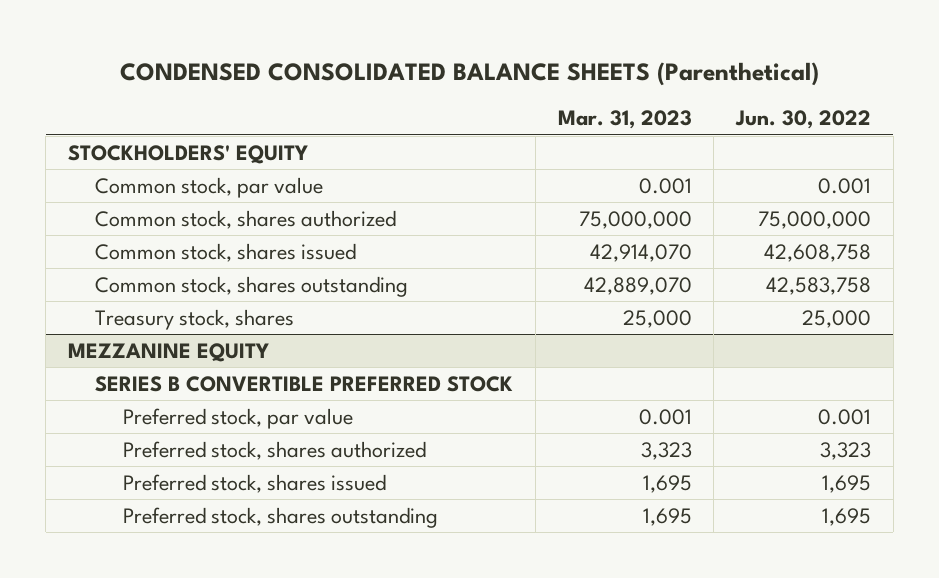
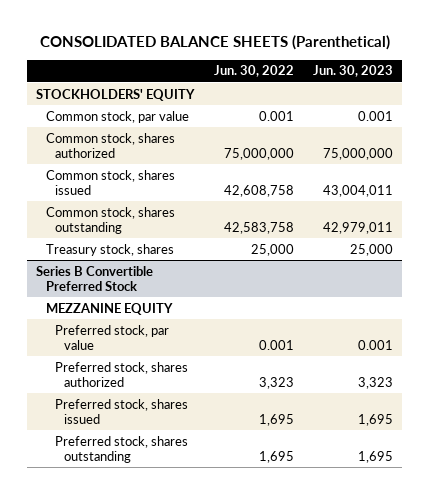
[119,61,819,86] CONDENSED CONSOLIDATED BALANCE SHEETS (Parenthetical) -> [39,34,390,50] CONSOLIDATED BALANCE SHEETS (Parenthetical)
[557,110,692,130] Mar. 31, 2023 -> none
none -> [312,65,393,78] Jun. 30, 2023
[67,342,269,362] MEZZANINE EQUITY -> [36,265,154,291] Series B Convertible Preferred Stock
[95,375,514,392] SERIES B CONVERTIBLE PREFERRED STOCK -> [45,302,173,315] MEZZANINE EQUITY

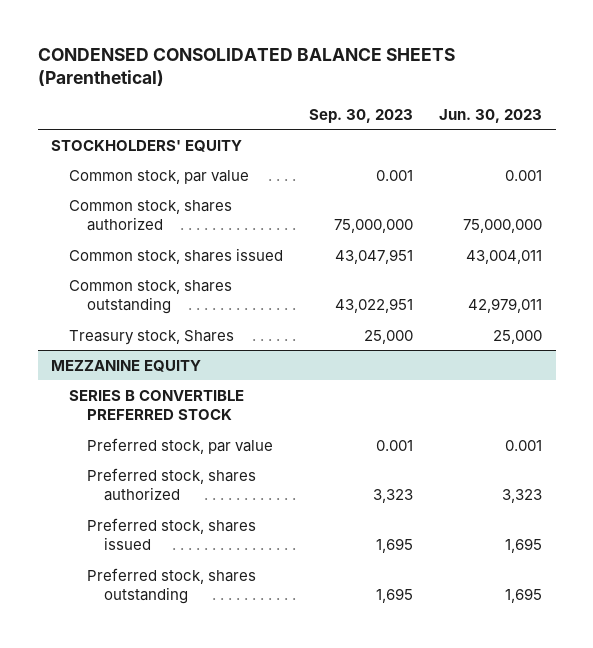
[39,34,390,50] CONSOLIDATED BALANCE SHEETS (Parenthetical) -> [37,48,455,87] CONDENSED CONSOLIDATED BALANCE SHEETS (Parenthetical)
[213,65,294,78] Jun. 30, 2022 -> none
none -> [309,108,414,123] Sep. 30, 2023
[45,243,174,256] Treasury stock, shares -> [68,329,234,345] Treasury stock, Shares
[36,265,154,291] Series B Convertible Preferred Stock -> [50,359,201,372] MEZZANINE EQUITY
[45,302,173,315] MEZZANINE EQUITY -> [68,389,244,421] SERIES B CONVERTIBLE PREFERRED STOCK

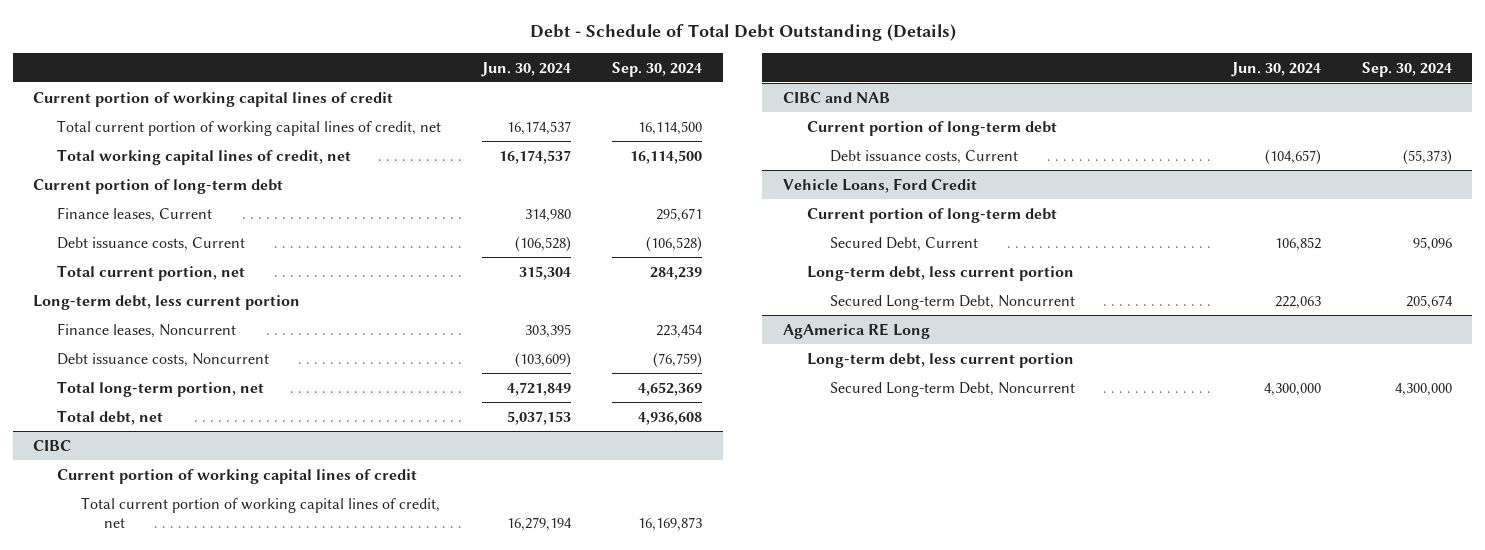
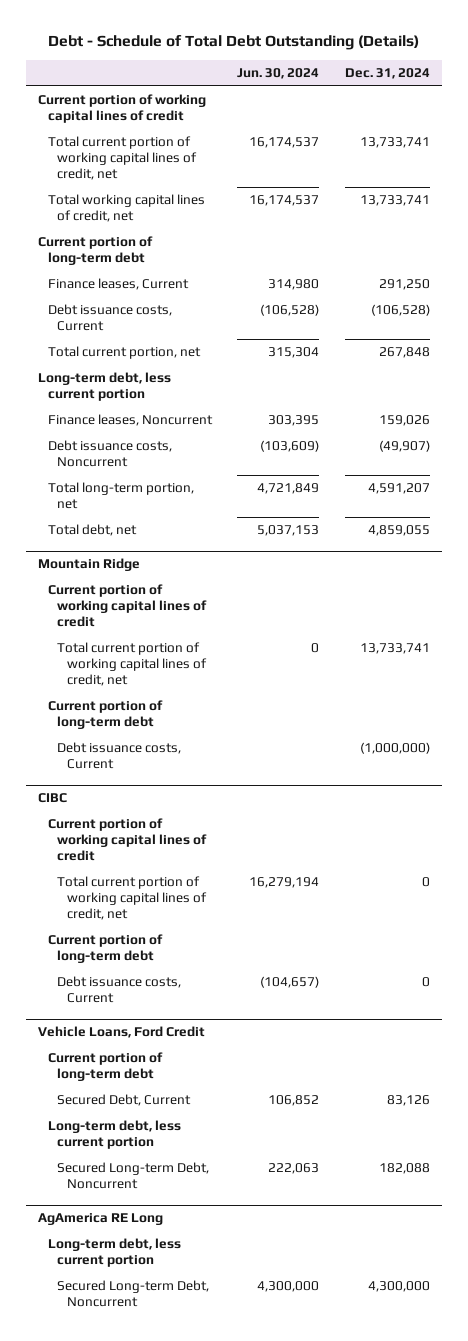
[612,61,703,77] Sep. 30, 2024 -> none
none -> [344,67,430,79] Dec. 31, 2024
none -> [38,558,141,572] Mountain Ridge
none -> [47,584,208,628] Current portion of working capital lines of credit
none -> [57,642,207,687] Total current portion of working capital lines of credit, net
none -> [47,700,163,730] Current portion of long-term debt
none -> [57,742,182,770] Debt issuance costs, Current
[782,91,890,103] CIBC and NAB -> none

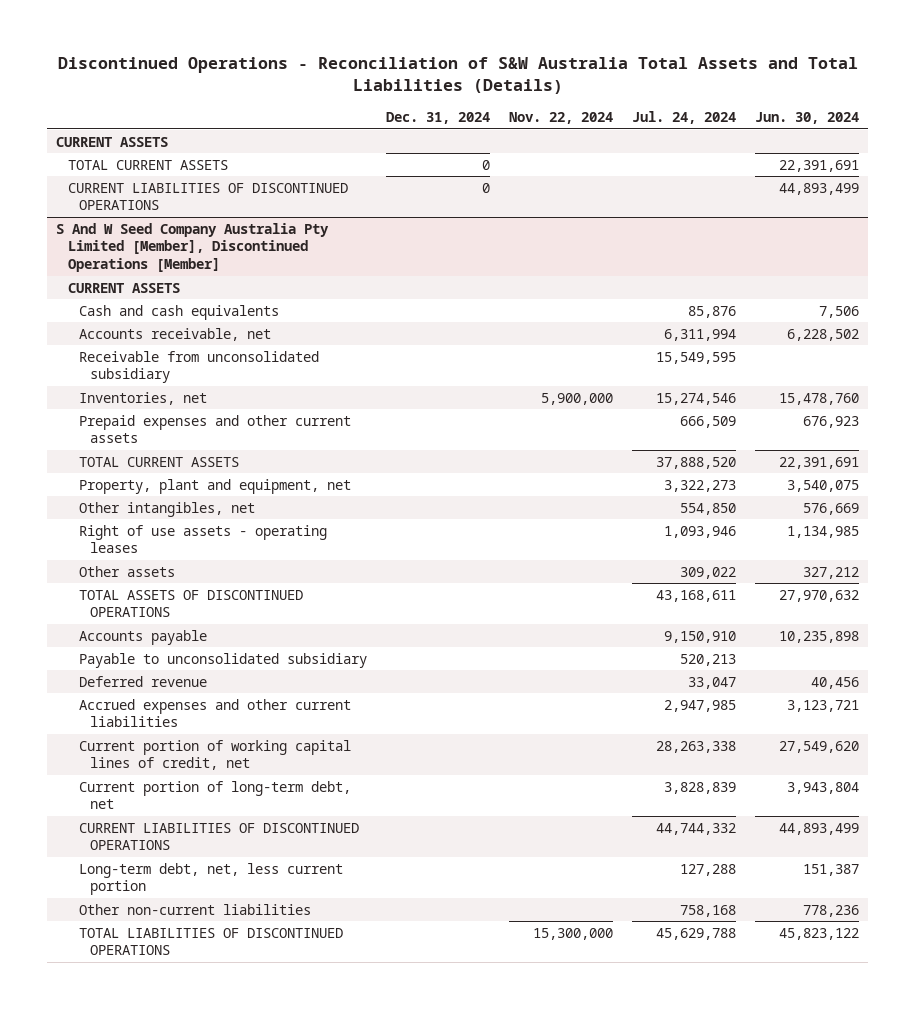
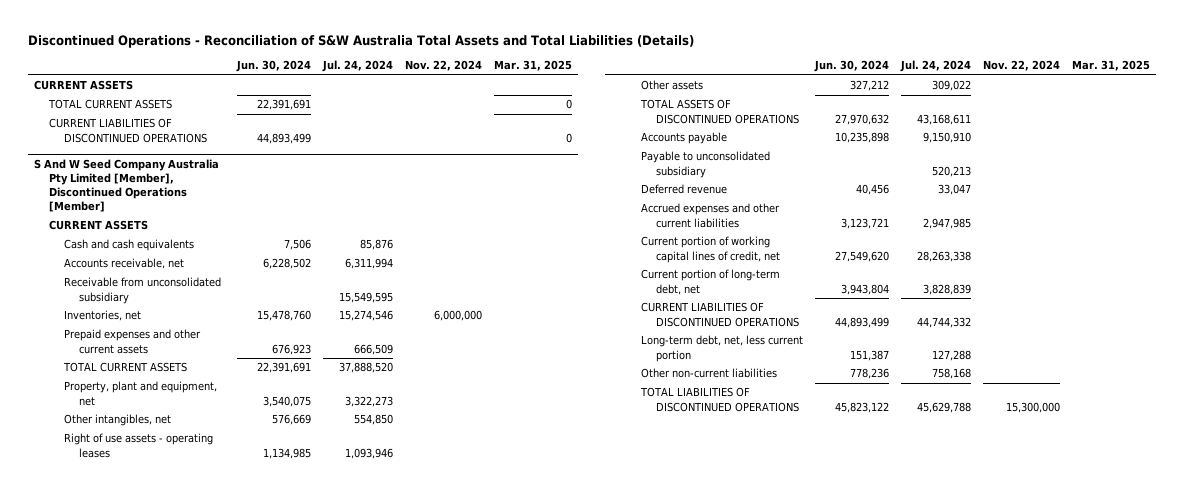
[385,112,490,125] Dec. 31, 2024 -> none
none -> [493,60,572,72] Mar. 31, 2025
[540,392,613,405] 5,900,000 -> [434,310,483,322] 6,000,000

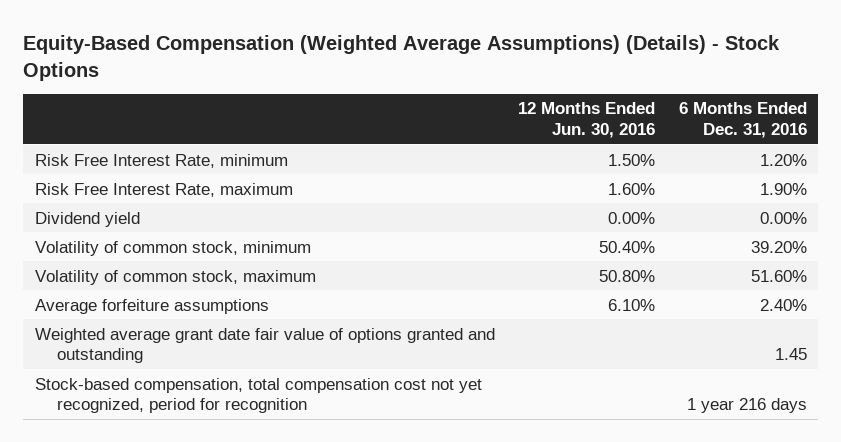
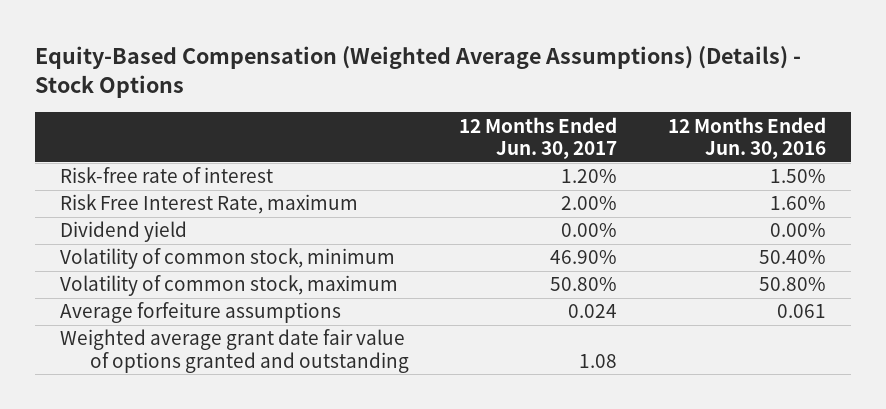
[678,102,807,139] 6 Months Ended Dec. 31, 2016 -> none
none -> [459,116,618,159] 12 Months Ended Jun. 30, 2017
[34,153,288,168] Risk Free Interest Rate, minimum -> [59,167,273,184] Risk-free rate of interest
[608,298,656,311] 6.10% -> [776,304,826,319] 0.061
[34,377,482,414] Stock-based compensation, total compensation cost not yet recognized, period for recognition -> none

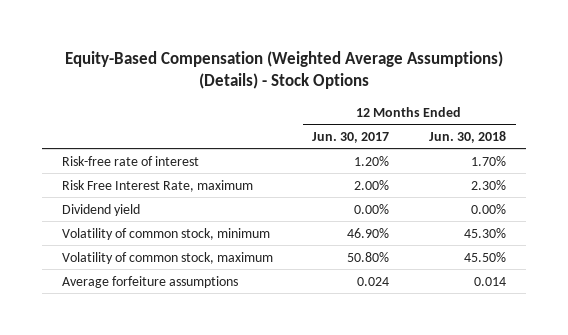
[667,116,826,159] 12 Months Ended Jun. 30, 2016 -> none
none -> [428,130,506,143] Jun. 30, 2018
[59,329,409,373] Weighted average grant date fair value of options granted and outstanding -> none

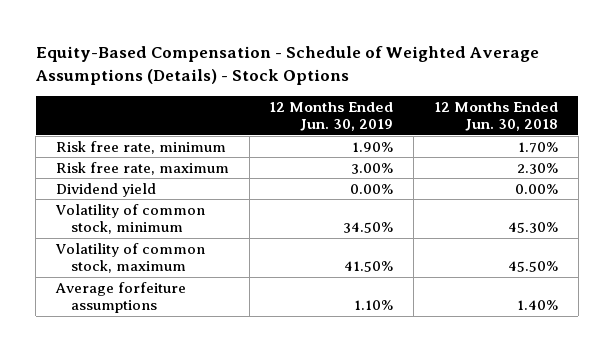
[64,51,503,90] Equity-Based Compensation (Weighted Average Assumptions) (Details) - Stock Options -> [34,46,539,86] Equity-Based Compensation - Schedule of Weighted Average Assumptions (Details) - Stock Options
[312,131,390,143] Jun. 30, 2017 -> none
none -> [269,101,394,132] 12 Months Ended Jun. 30, 2019
[61,155,199,166] Risk-free rate of interest -> [55,140,226,154] Risk free rate, minimum
[61,179,253,192] Risk Free Interest Rate, maximum -> [55,161,229,175] Risk free rate, maximum
[473,276,506,286] 0.014 -> [517,300,559,311] 1.40%

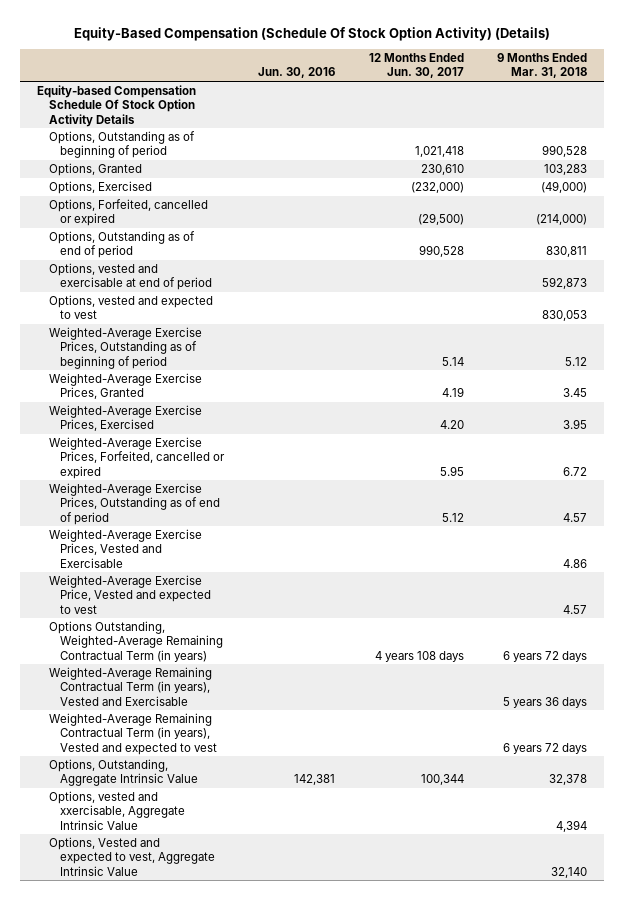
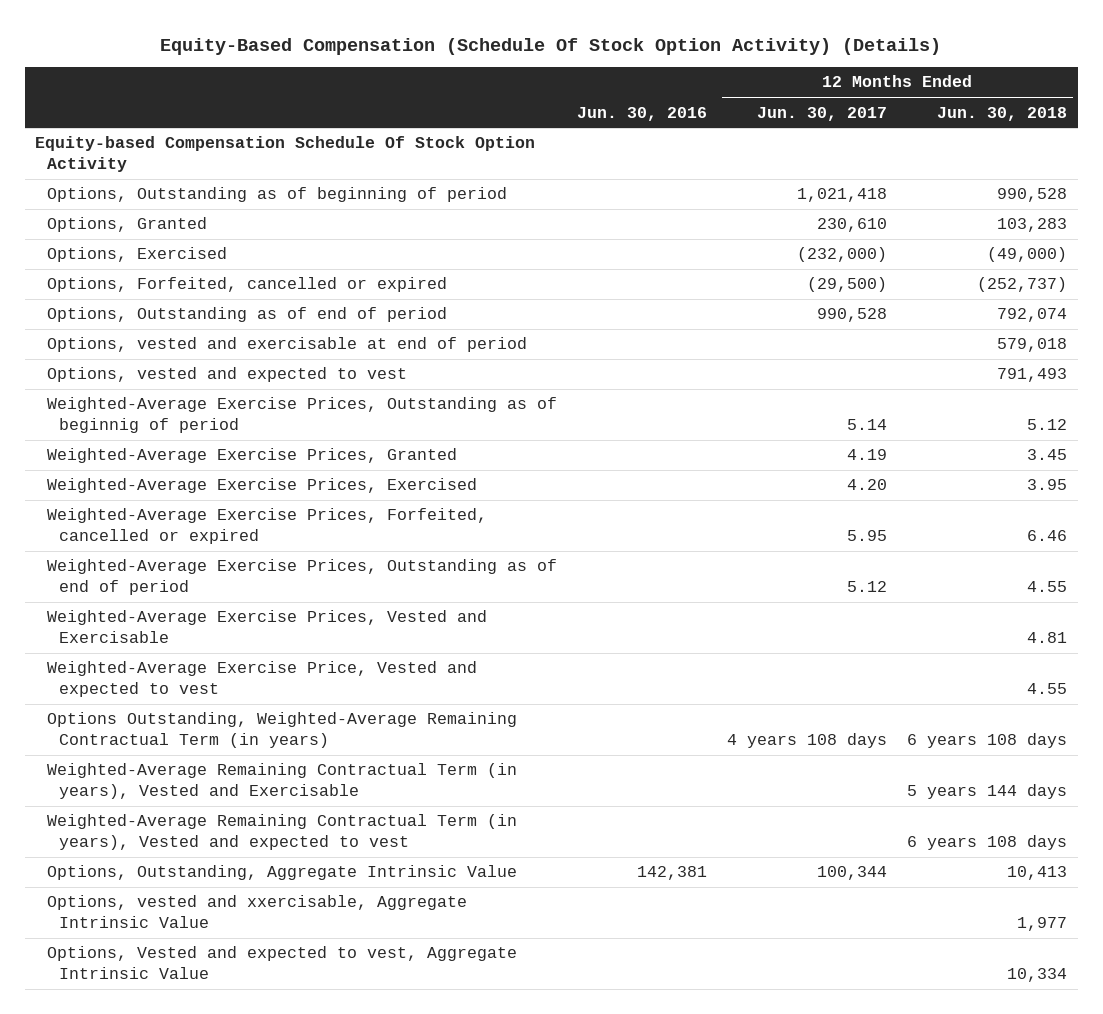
[497,53,588,79] 9 Months Ended Mar. 31, 2018 -> none
none -> [937,106,1068,121] Jun. 30, 2018
[37,85,197,127] Equity-based Compensation Schedule Of Stock Option Activity Details -> [35,136,536,173] Equity-based Compensation Schedule Of Stock Option Activity
[48,327,202,369] Weighted-Average Exercise Prices, Outstanding as of beginning of period -> [47,397,558,434] Weighted-Average Exercise Prices, Outstanding as of beginnig of period

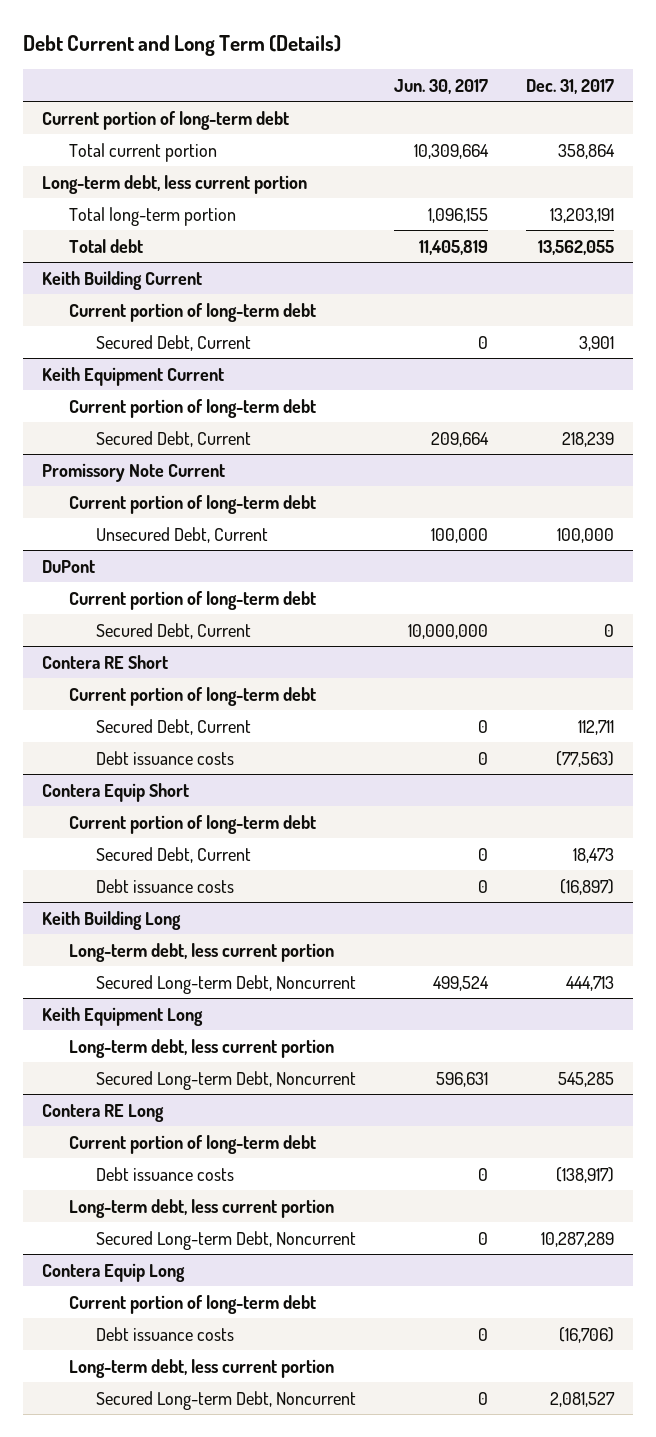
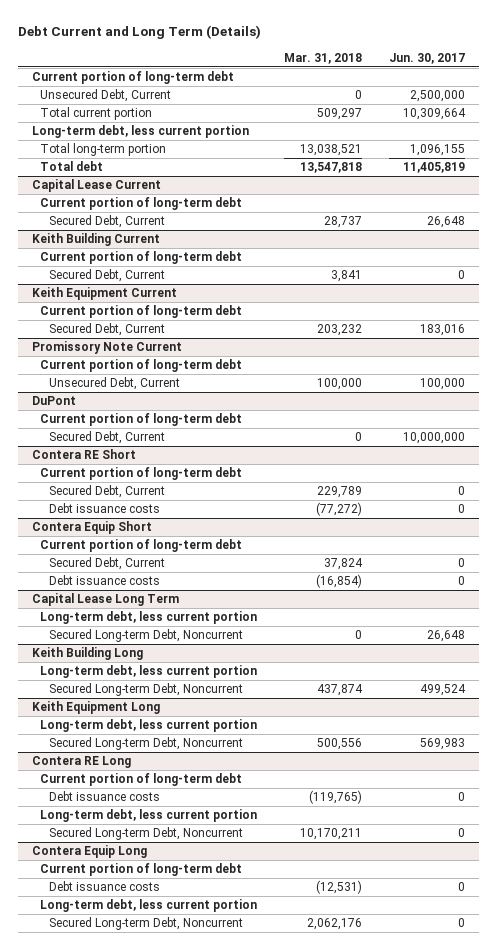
[525,78,614,94] Dec. 31, 2017 -> none
none -> [284,52,363,64] Mar. 31, 2018
none -> [40,89,172,103] Unsecured Debt, Current
none -> [31,179,161,193] Capital Lease Current
none -> [40,197,243,211] Current portion of long-term debt
none -> [48,215,165,229] Secured Debt, Current
[430,431,489,447] 209,664 -> [420,324,466,337] 183,016
none -> [31,593,179,607] Capital Lease Long Term
none -> [40,611,258,625] Long-term debt, less current portion
none -> [48,629,243,643] Secured Long-term Debt, Noncurrent
[435,1071,488,1087] 596,631 -> [420,738,466,751] 569,983

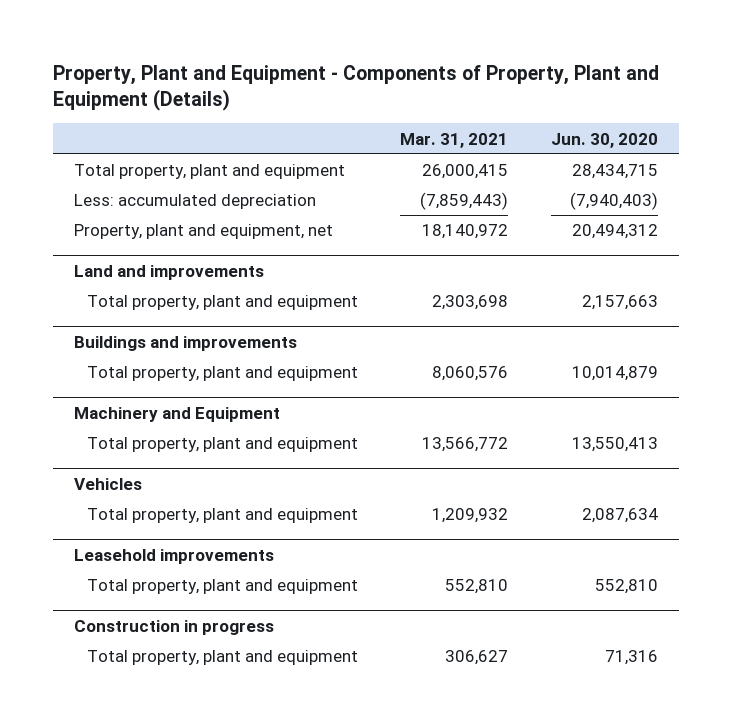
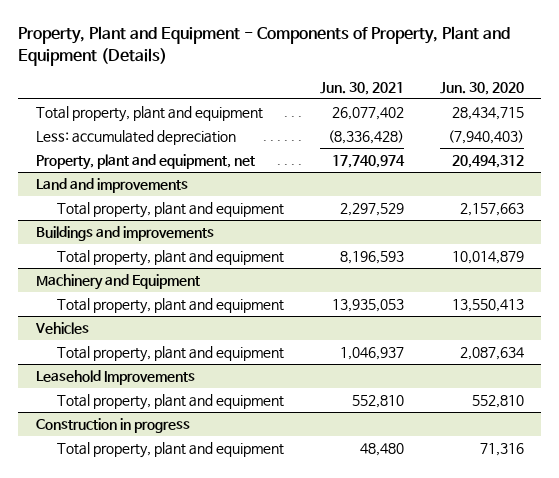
[400,132,509,148] Mar. 31, 2021 -> none
none -> [319,81,404,95] Jun. 30, 2021
[74,548,275,564] Leasehold improvements -> [35,370,195,386] Leasehold Improvements

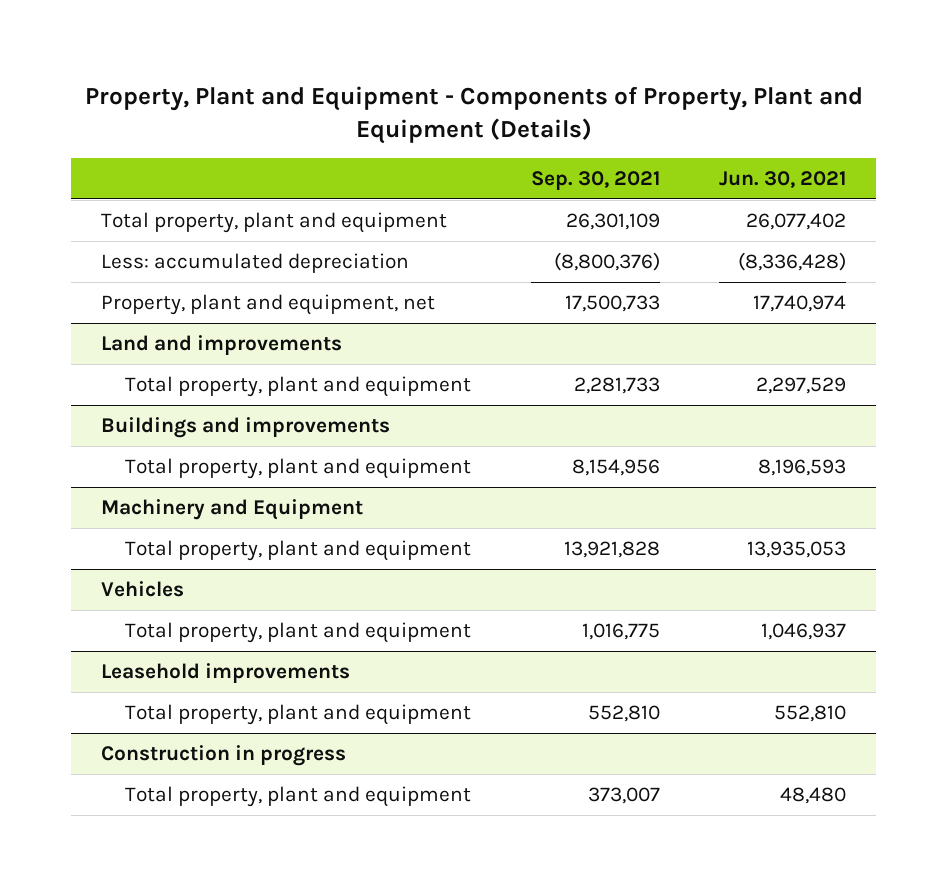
[439,81,524,95] Jun. 30, 2020 -> none
none -> [530,171,660,191] Sep. 30, 2021
[35,370,195,386] Leasehold Improvements -> [101,663,351,684] Leasehold improvements

